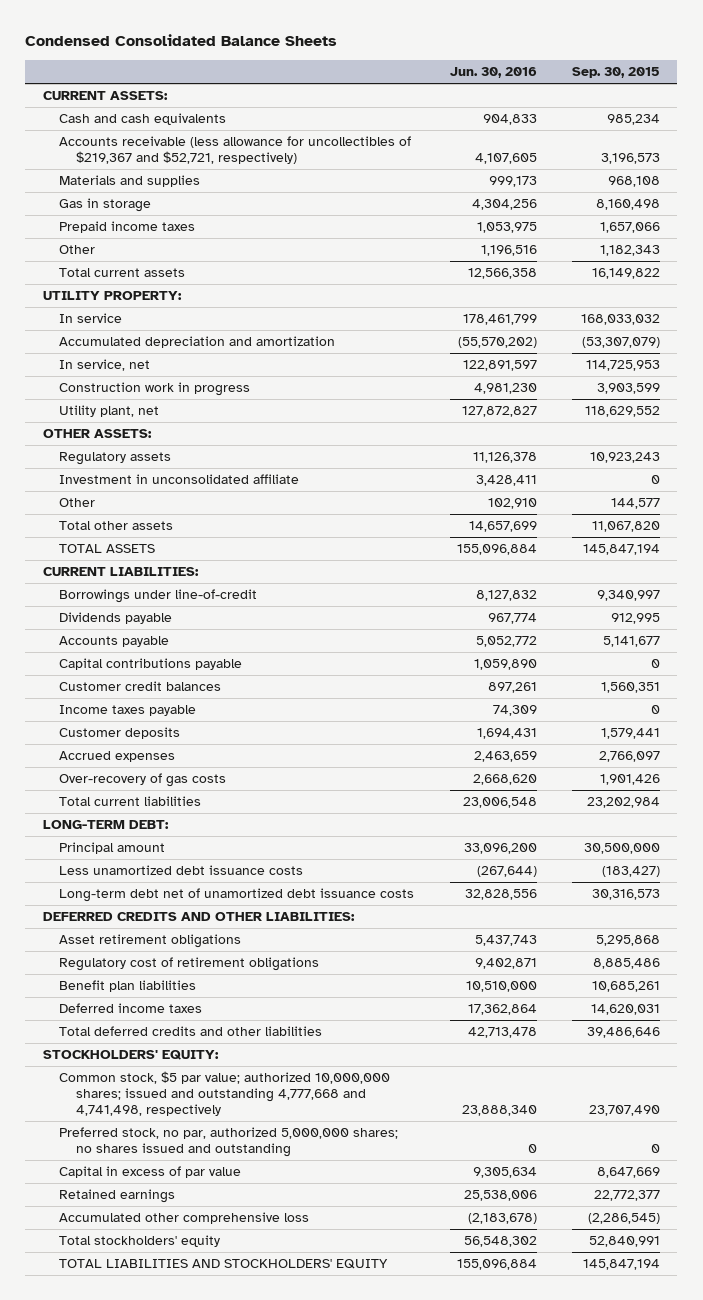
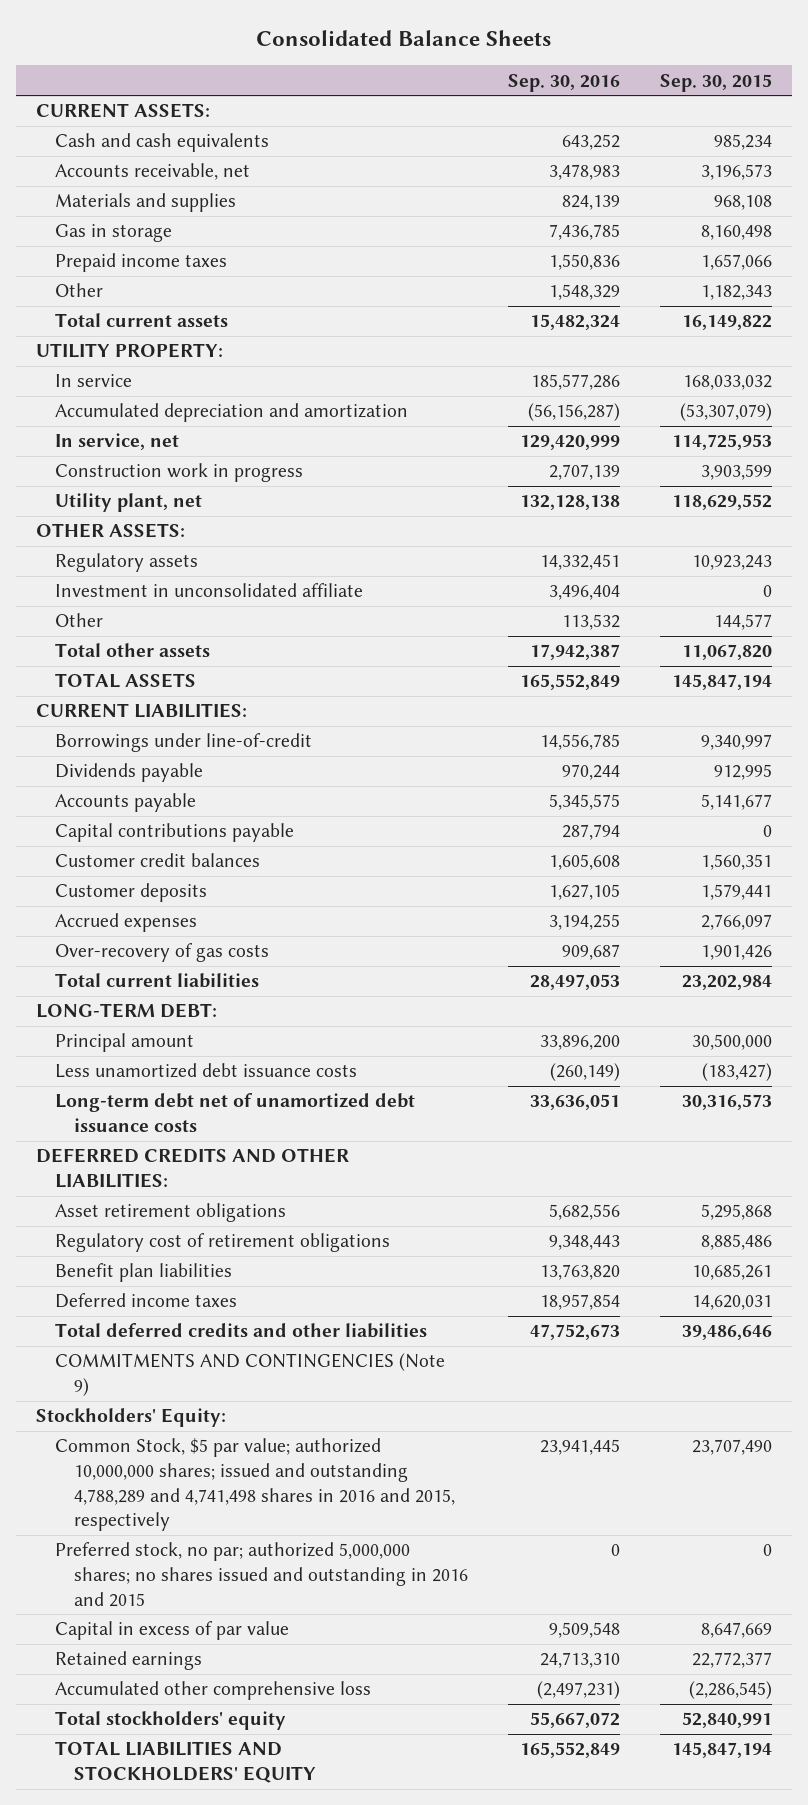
[25,34,338,47] Condensed Consolidated Balance Sheets -> [255,29,551,46] Consolidated Balance Sheets
[449,67,537,79] Jun. 30, 2016 -> none
none -> [508,73,621,92] Sep. 30, 2016
[59,136,412,165] Accounts receivable (less allowance for uncollectibles of $219,367 and $52,721, respectively) -> [54,163,250,181] Accounts receivable, net
[59,705,197,717] Income taxes payable -> none
none -> [54,1353,445,1396] COMMITMENTS AND CONTINGENCIES (Note 9)
[42,1050,219,1061] STOCKHOLDERS' EQUITY: -> [35,1408,226,1428] Stockholders' Equity:
[59,1071,391,1117] Common stock, $5 par value; authorized 10,000,000 shares; issued and outstanding 4,777,668 and 4,741,498, respectively -> [54,1438,456,1532] Common Stock, $5 par value; authorized 10,000,000 shares; issued and outstanding 4,788,289 and 4,741,498 shares in 2016 and 2015, respectively
[59,1127,399,1158] Preferred stock, no par, authorized 5,000,000 shares; no shares issued and outstanding -> [54,1542,469,1607] Preferred stock, no par; authorized 5,000,000 shares; no shares issued and outstanding in 2016 and 2015

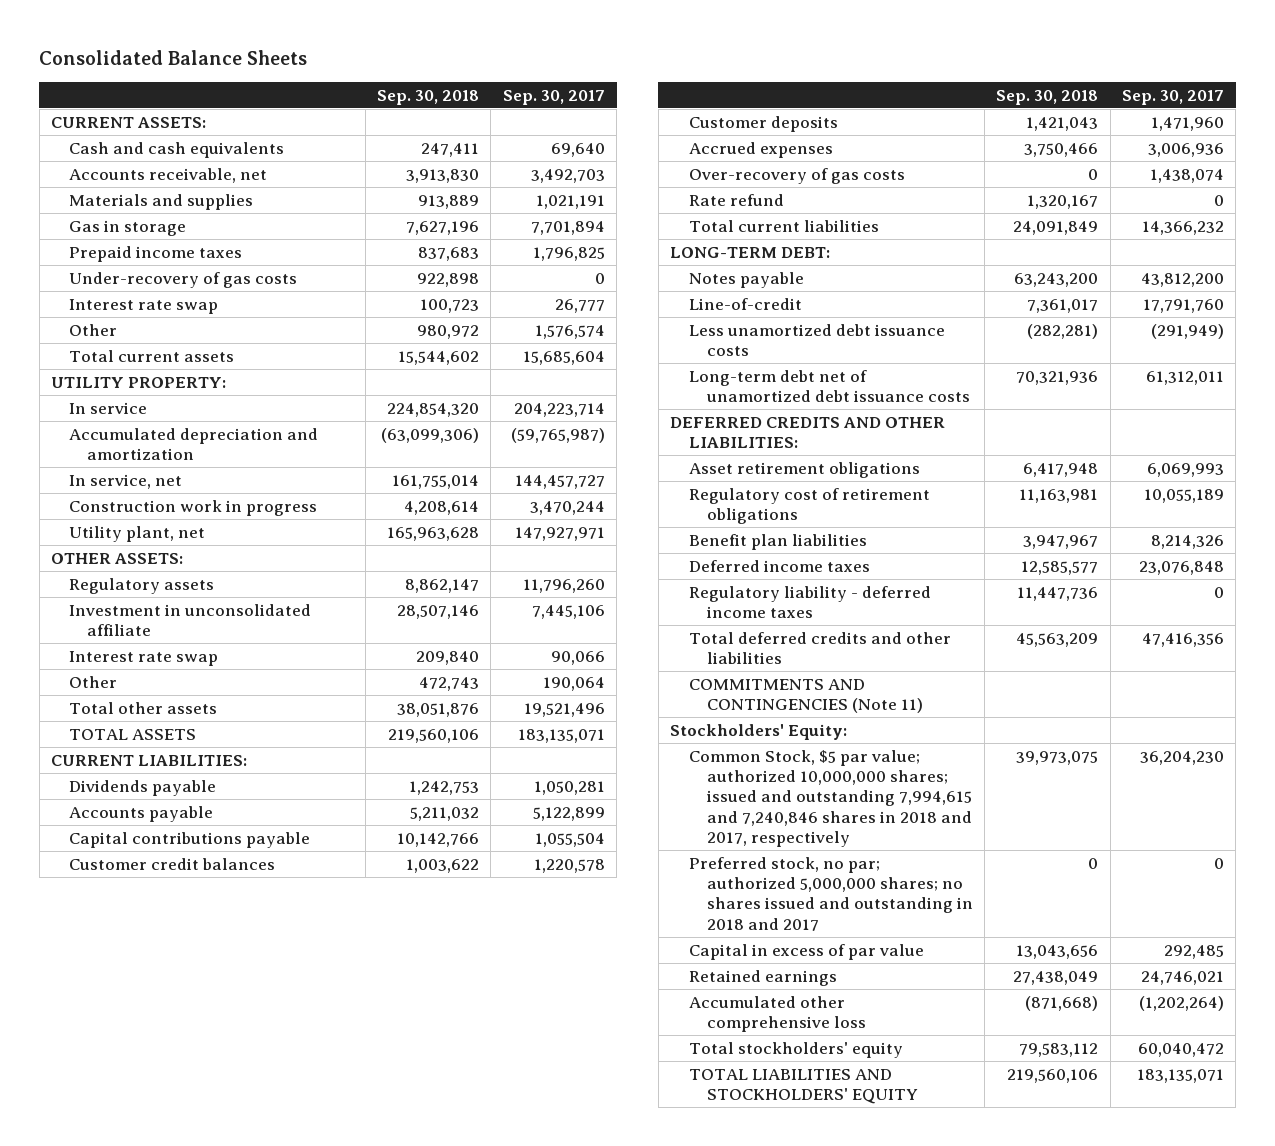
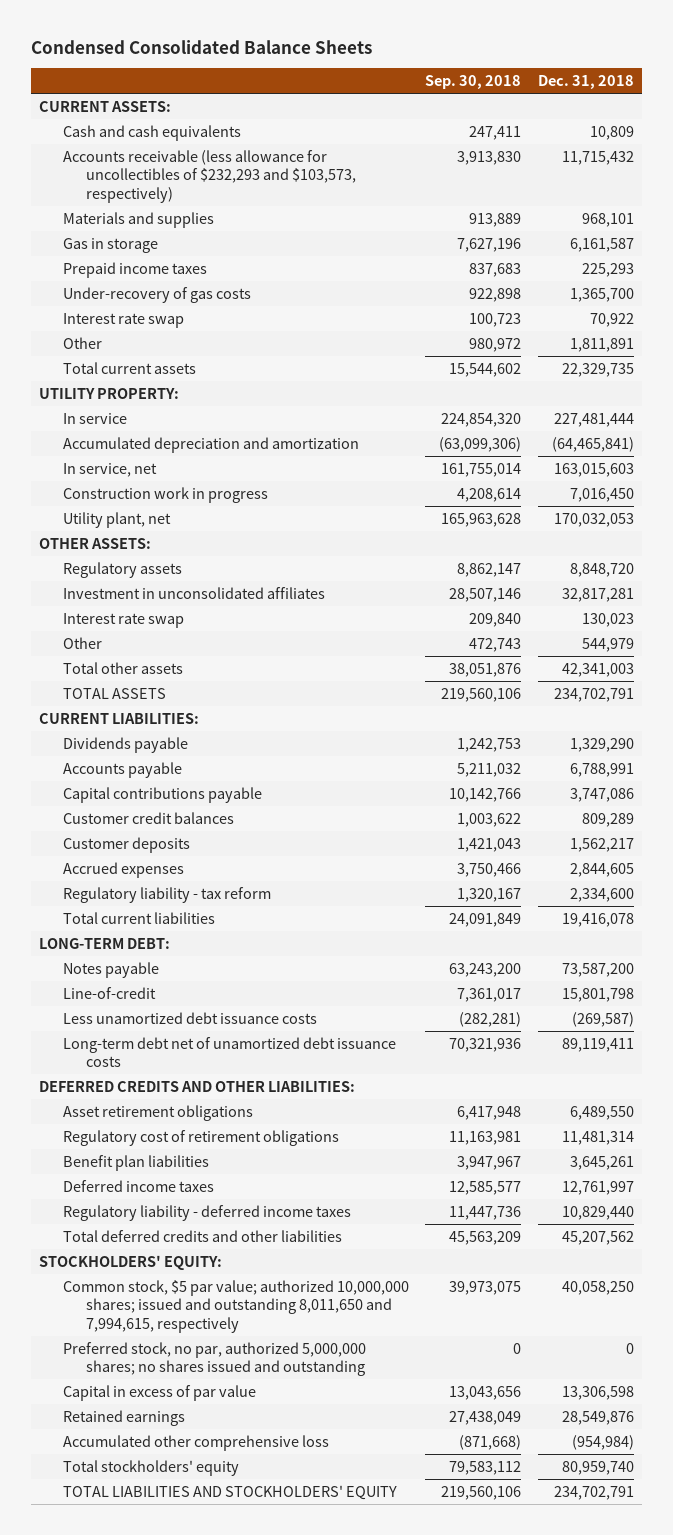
[39,50,308,66] Consolidated Balance Sheets -> [30,39,372,54] Condensed Consolidated Balance Sheets
[502,89,605,105] Sep. 30, 2017 -> none
none -> [537,75,634,90] Dec. 31, 2018
[69,167,268,183] Accounts receivable, net -> [62,149,356,203] Accounts receivable (less allowance for uncollectibles of $232,293 and $103,573, respectively)
[69,603,312,637] Investment in unconsolidated affiliate -> [62,586,325,599] Investment in unconsolidated affiliates
[688,167,905,184] Over-recovery of gas costs -> none
[688,193,784,206] Rate refund -> [62,886,271,903] Regulatory liability - tax reform
[688,678,923,714] COMMITMENTS AND CONTINGENCIES (Note 11) -> none
[670,723,848,740] Stockholders' Equity: -> [39,1254,223,1270] STOCKHOLDERS' EQUITY:
[688,749,972,848] Common Stock, $5 par value; authorized 10,000,000 shares; issued and outstanding 7,994,615 and 7,240,846 shares in 2018 and 2017, respectively -> [62,1279,409,1333] Common stock, $5 par value; authorized 10,000,000 shares; issued and outstanding 8,011,650 and 7,994,615, respectively
[688,856,973,931] Preferred stock, no par; authorized 5,000,000 shares; no shares issued and outstanding in 2018 and 2017 -> [62,1341,366,1377] Preferred stock, no par, authorized 5,000,000 shares; no shares issued and outstanding

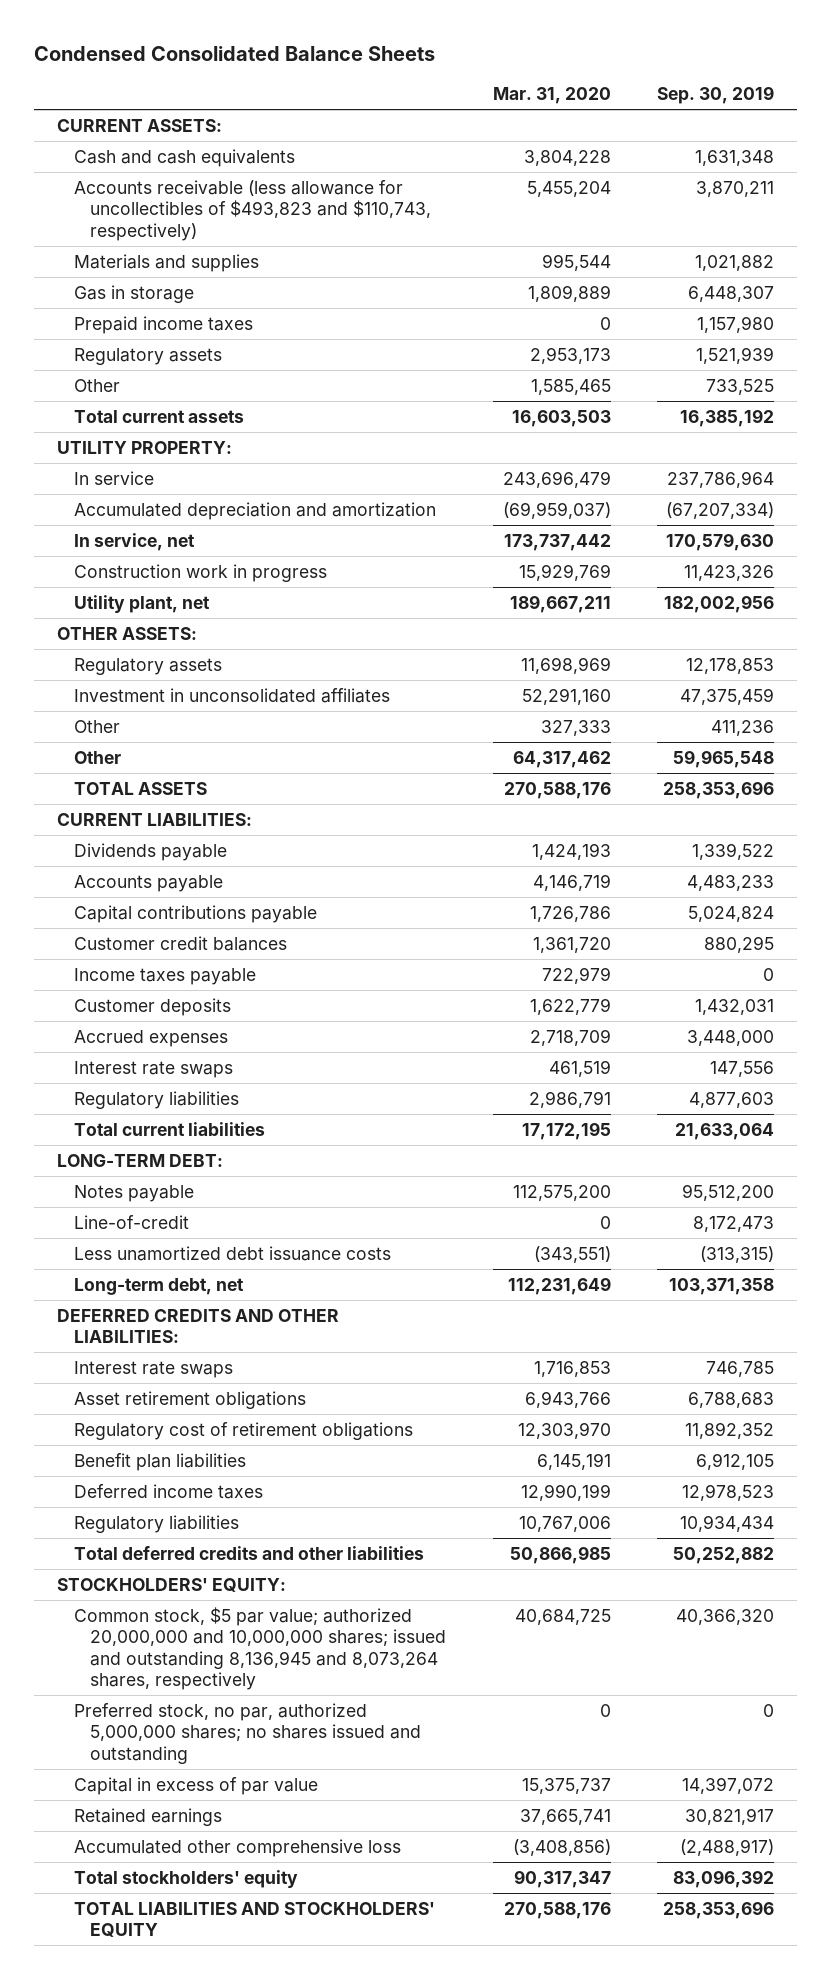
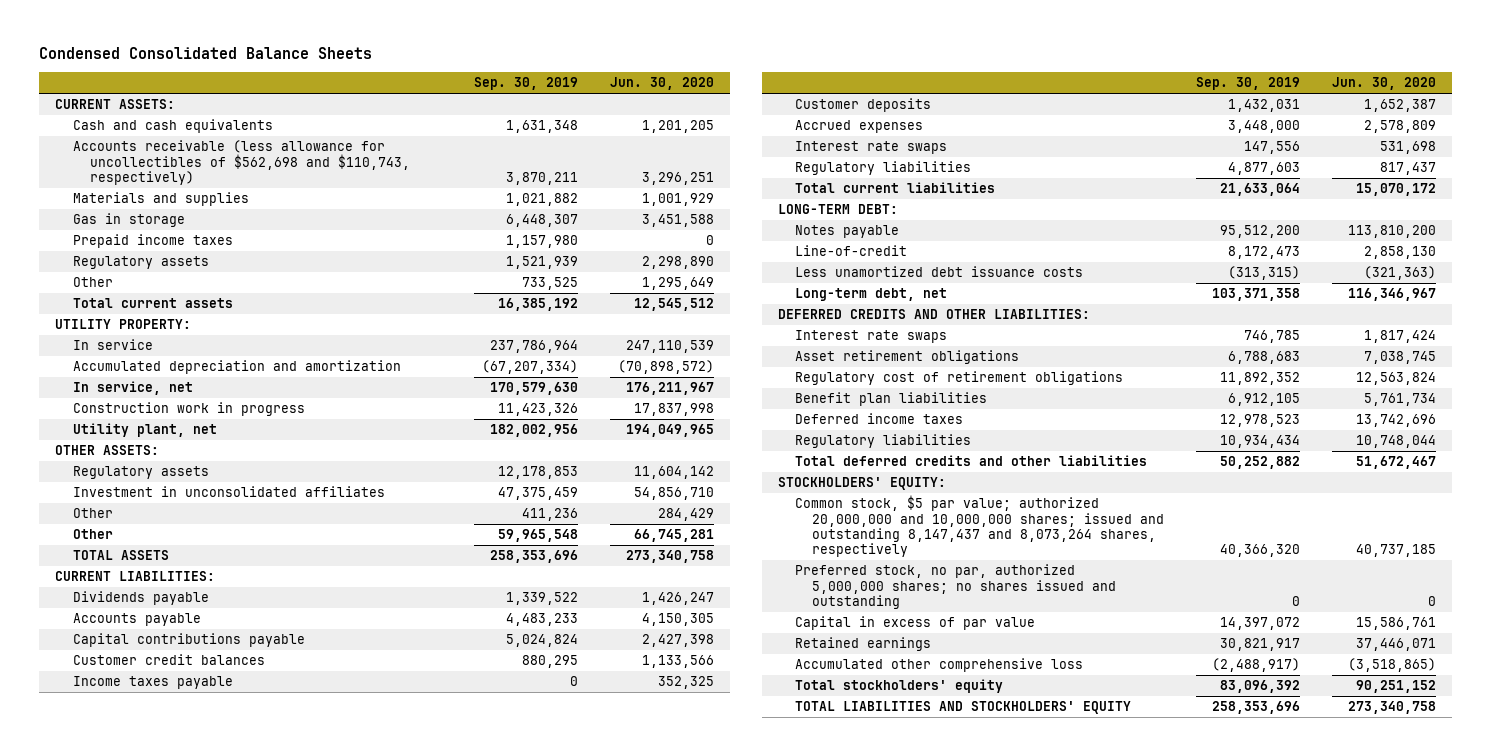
[492,86,611,104] Mar. 31, 2020 -> none
none -> [609,77,714,91] Jun. 30, 2020
[73,179,432,241] Accounts receivable (less allowance for uncollectibles of $493,823 and $110,743, respectively) -> [72,140,411,185] Accounts receivable (less allowance for uncollectibles of $562,698 and $110,743, respectively)
[73,1606,447,1691] Common stock, $5 par value; authorized 20,000,000 and 10,000,000 shares; issued and outstanding 8,136,945 and 8,073,264 shares, respectively -> [794,495,1165,558] Common stock, $5 par value; authorized 20,000,000 and 10,000,000 shares; issued and outstanding 8,147,437 and 8,073,264 shares, respectively

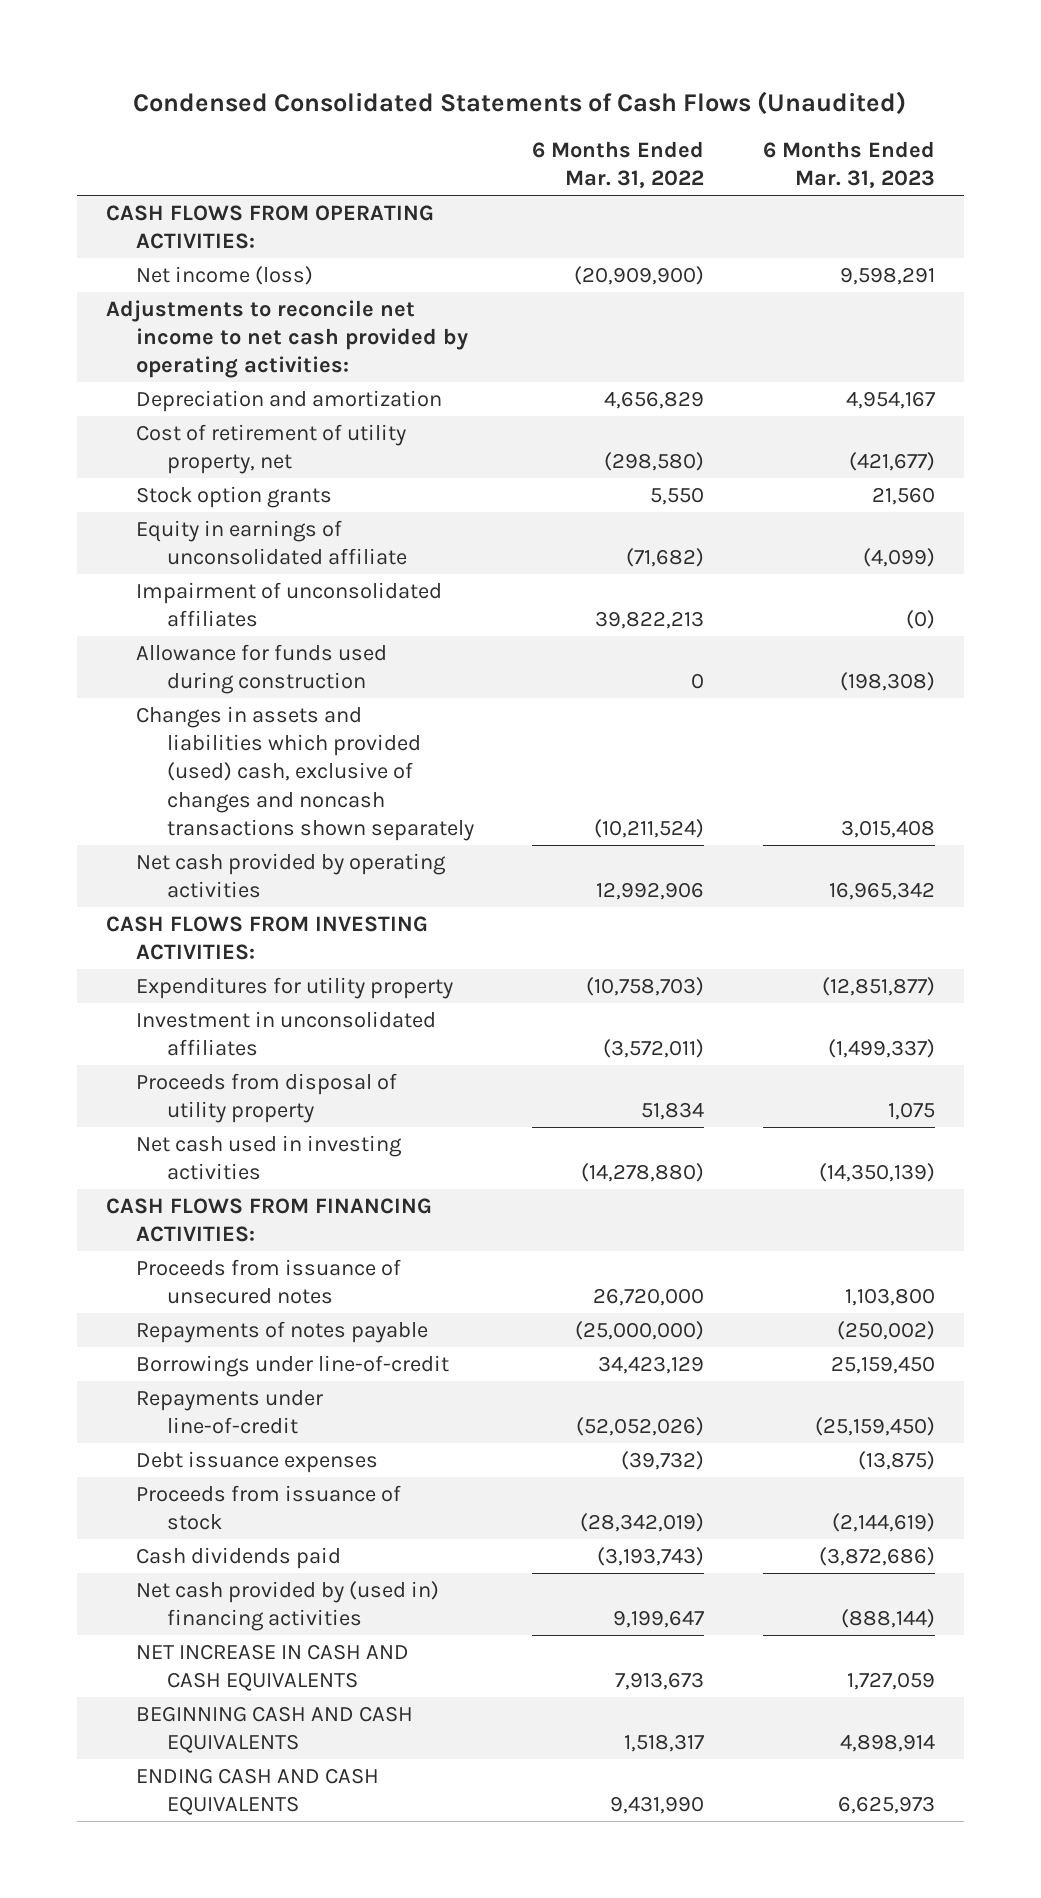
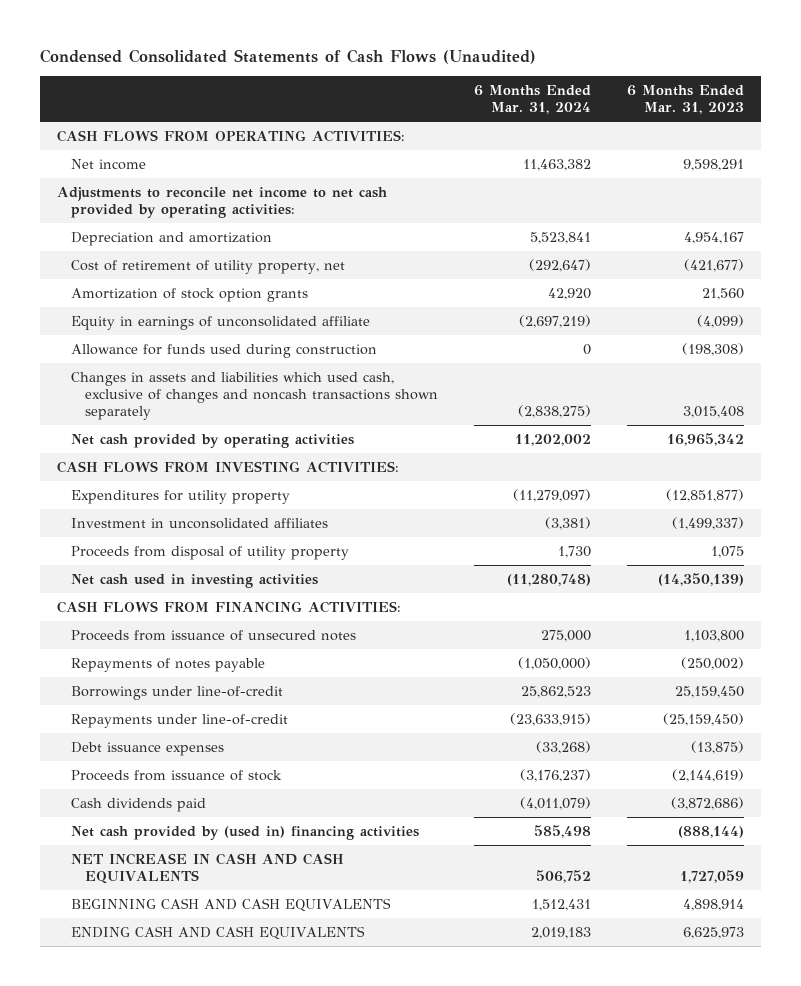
[532,140,705,189] 6 Months Ended Mar. 31, 2022 -> none
none -> [473,85,591,115] 6 Months Ended Mar. 31, 2024
[136,265,314,285] Net income (loss) -> [71,158,147,170] Net income
[136,485,333,508] Stock option grants -> [71,287,309,302] Amortization of stock option grants
[136,581,443,628] Impairment of unconsolidated affiliates -> none
[136,705,474,842] Changes in assets and liabilities which provided (used) cash, exclusive of changes and noncash transactions shown separately -> [71,371,439,421] Changes in assets and liabilities which used cash, exclusive of changes and noncash transactions shown separately

